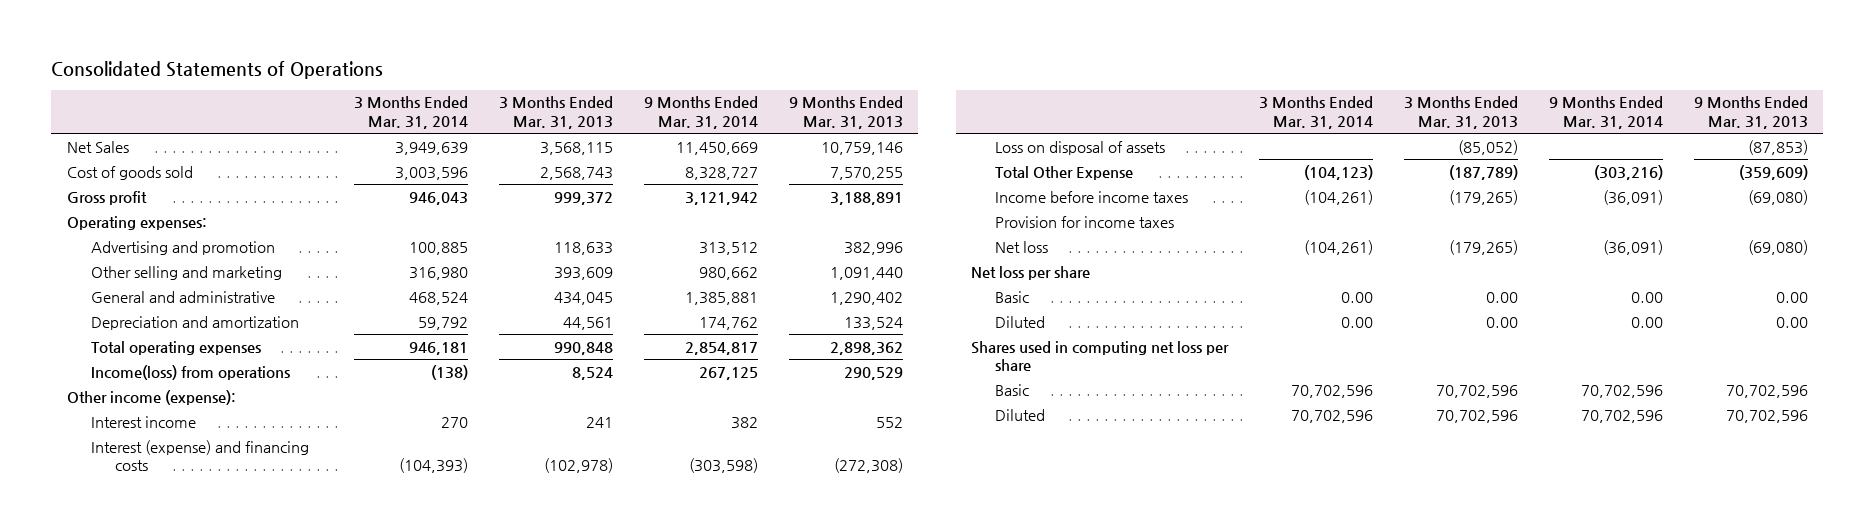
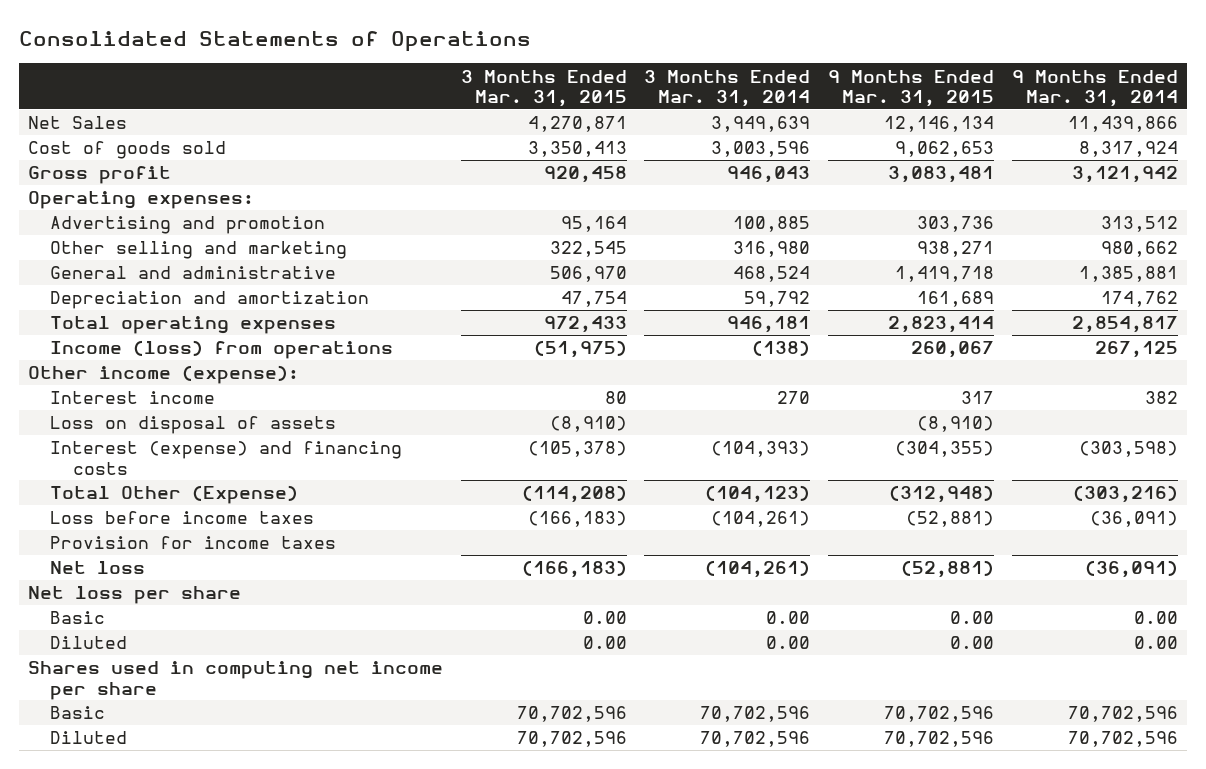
[499,96,614,130] 3 Months Ended Mar. 31, 2013 -> none
[788,96,903,130] 9 Months Ended Mar. 31, 2013 -> none
none -> [460,69,627,107] 3 Months Ended Mar. 31, 2015
none -> [828,69,995,107] 9 Months Ended Mar. 31, 2015
[676,141,759,155] 11,450,669 -> [1068,116,1179,133] 11,439,866
[685,166,759,180] 8,328,727 -> [1079,141,1179,158] 8,317,924
[90,364,290,380] Income(loss) from operations -> [50,340,394,360] Income (loss) from operations
[90,439,309,472] Interest (expense) and financing costs -> [50,441,403,475] Interest (expense) and financing costs
[995,165,1134,180] Total Other Expense -> [50,485,299,505] Total Other (Expense)
[995,190,1189,203] Income before income taxes -> [50,511,315,525] Loss before income taxes
[971,340,1230,372] Shares used in computing net loss per share -> [27,661,443,700] Shares used in computing net income per share

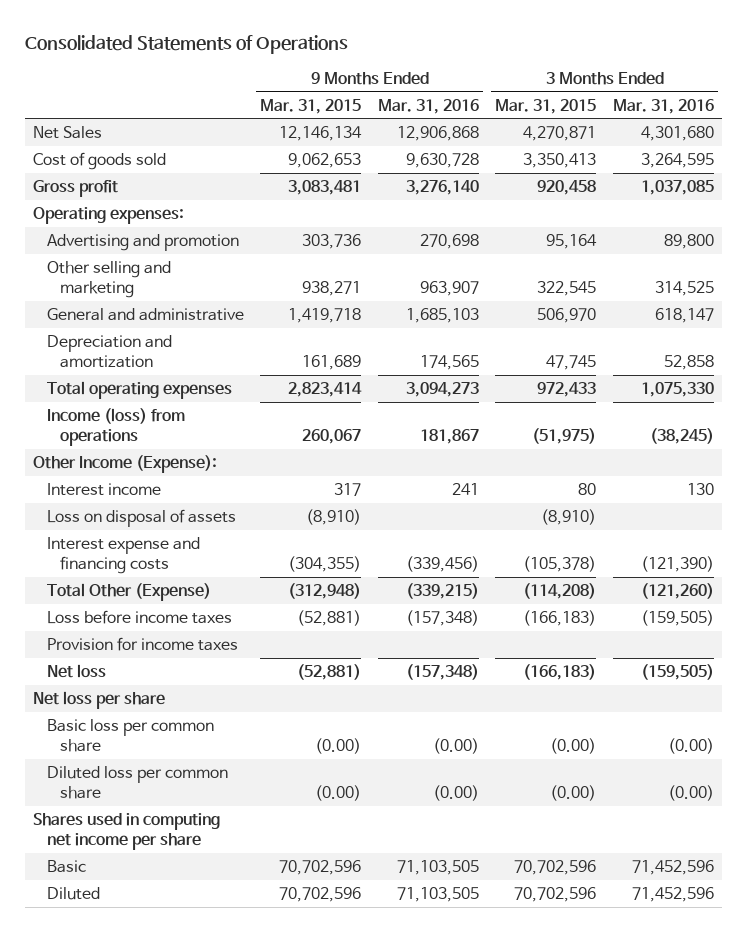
[644,69,811,107] 3 Months Ended Mar. 31, 2014 -> none
[1012,69,1179,107] 9 Months Ended Mar. 31, 2014 -> none
none -> [377,98,479,114] Mar. 31, 2016
none -> [613,98,715,114] Mar. 31, 2016
[560,291,627,308] 47,754 -> [546,355,597,371] 47,745
[27,365,299,385] Other income (expense): -> [33,454,218,473] Other Income (Expense):
[50,441,403,475] Interest (expense) and financing costs -> [46,536,200,575] Interest expense and financing costs
[50,611,106,625] Basic -> [46,718,214,753] Basic loss per common share
[582,611,627,625] 0.00 -> [550,738,597,755] (0.00)
[950,611,995,625] 0.00 -> [315,738,362,755] (0.00)
[50,636,128,650] Diluted -> [46,765,228,800] Diluted loss per common share
[582,636,627,650] 0.00 -> [550,785,597,802] (0.00)
[950,636,995,650] 0.00 -> [315,785,362,802] (0.00)

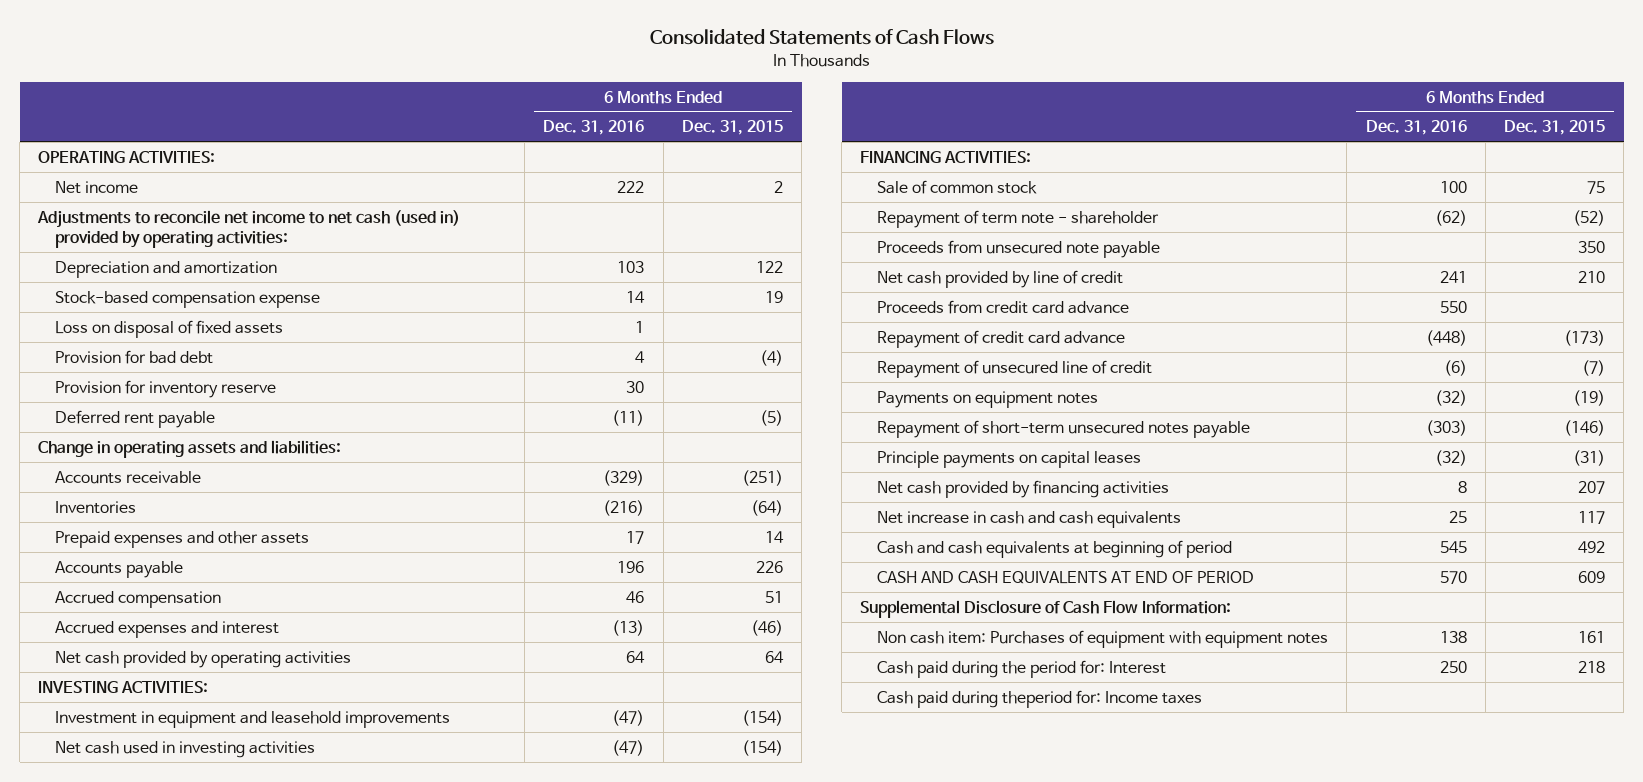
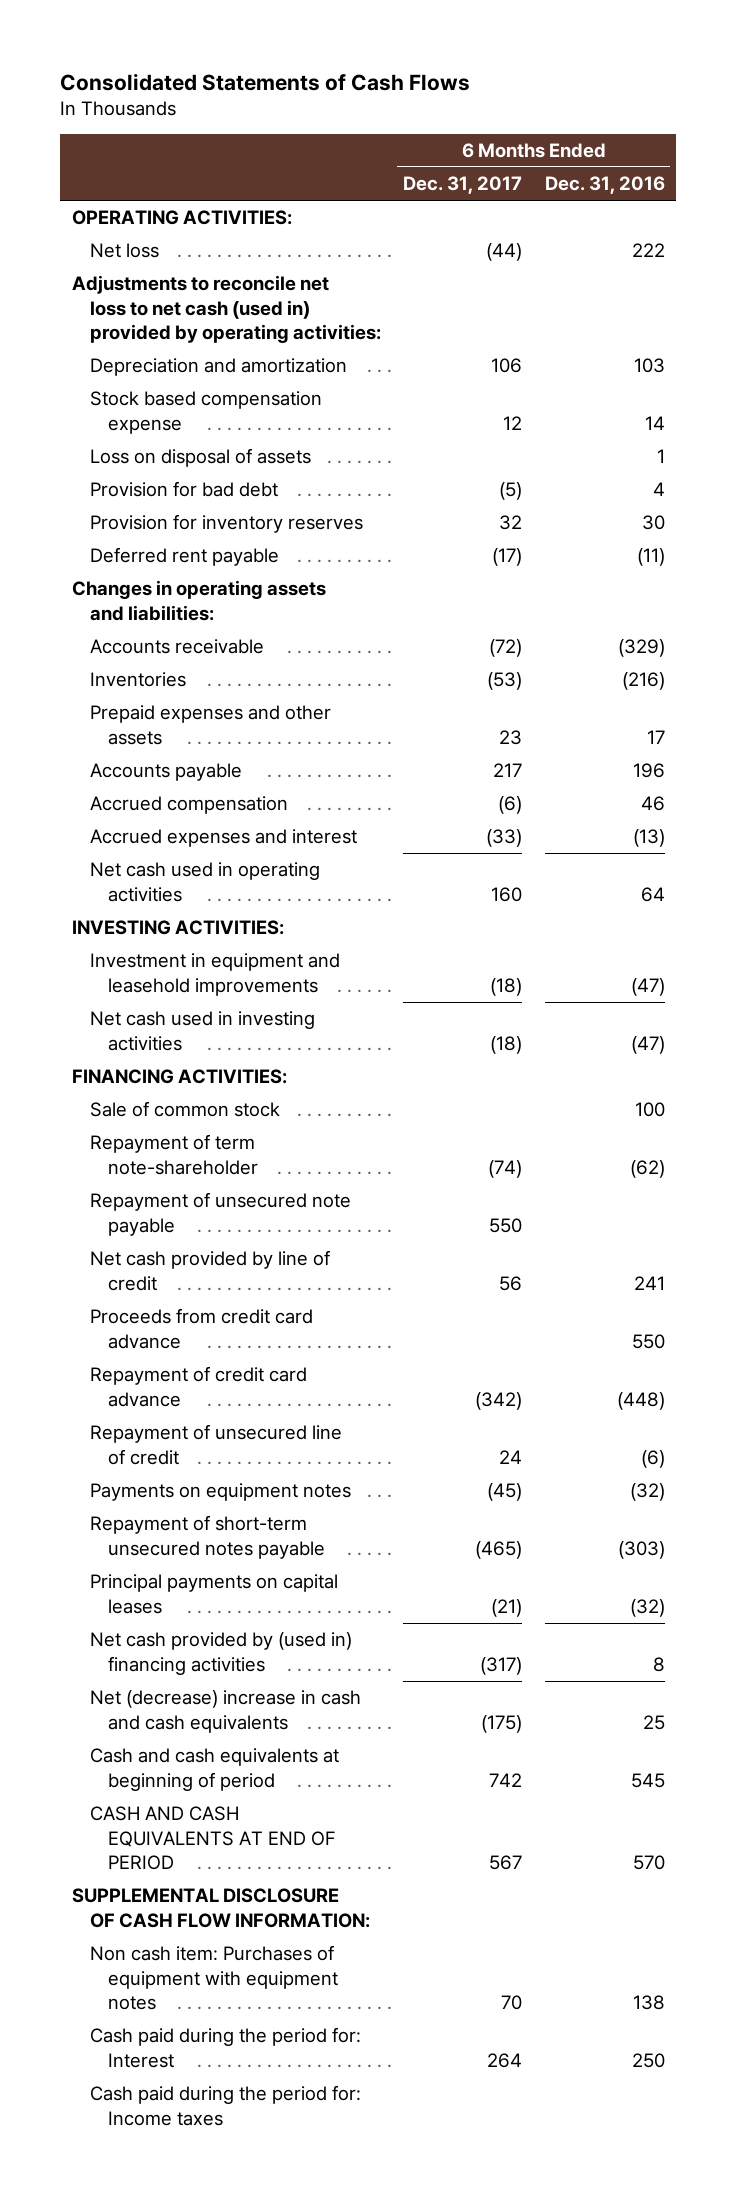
[681,120,783,136] Dec. 31, 2015 -> none
none -> [403,176,523,195] Dec. 31, 2017
[54,180,138,194] Net income -> [89,243,159,259] Net loss
[37,209,461,249] Adjustments to reconcile net income to net cash (used in) provided by operating activities: -> [71,275,381,344] Adjustments to reconcile net loss to net cash (used in) provided by operating activities:
[54,290,320,308] Stock-based compensation expense -> [89,391,322,434] Stock based compensation expense
[54,319,283,338] Loss on disposal of fixed assets -> [89,448,311,468] Loss on disposal of assets
[54,379,276,398] Provision for inventory reserve -> [89,514,363,534] Provision for inventory reserves
[38,439,342,458] Change in operating assets and liabilities: -> [71,580,326,621] Changes in operating assets and liabilities:
[54,650,351,668] Net cash provided by operating activities -> [89,862,320,902] Net cash used in operating activities
[877,239,1161,258] Proceeds from unsecured note payable -> none
[877,209,1160,228] Repayment of term note - shareholder -> [89,1134,258,1175] Repayment of term note-shareholder
none -> [89,1192,351,1236] Repayment of unsecured note payable
[877,450,1142,468] Principle payments on capital leases -> [89,1574,338,1614] Principal payments on capital leases
[877,479,1170,498] Net cash provided by financing activities -> [89,1632,352,1675] Net cash provided by (used in) financing activities
[877,510,1182,528] Net increase in cash and cash equivalents -> [89,1690,361,1733] Net (decrease) increase in cash and cash equivalents
[860,599,1232,618] Supplemental Disclosure of Cash Flow Information: -> [71,1888,370,1928] SUPPLEMENTAL DISCLOSURE OF CASH FLOW INFORMATION:
[877,689,1203,708] Cash paid during theperiod for: Income taxes -> [89,2085,361,2126] Cash paid during the period for: Income taxes

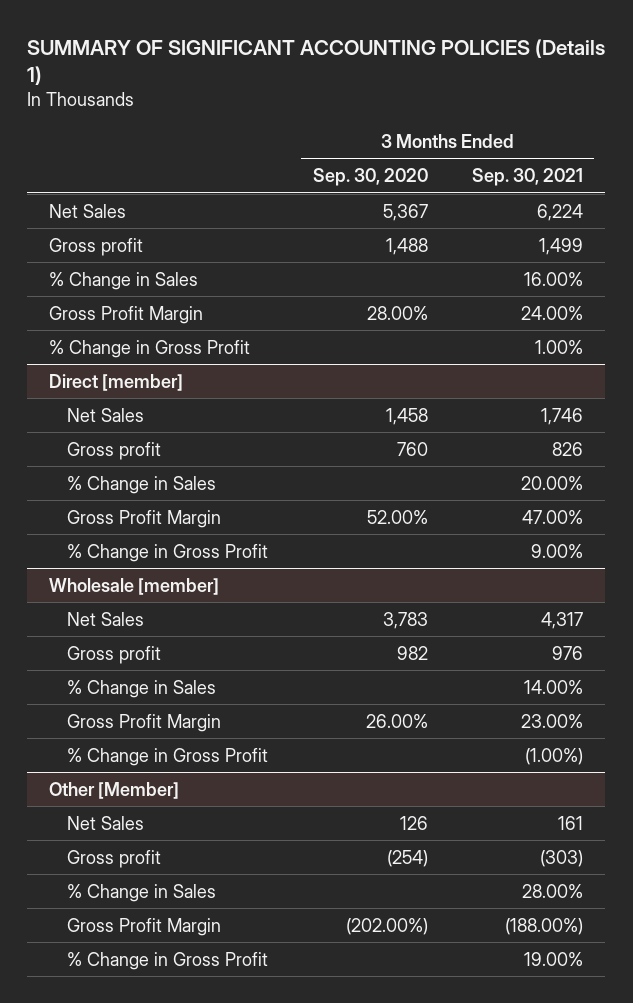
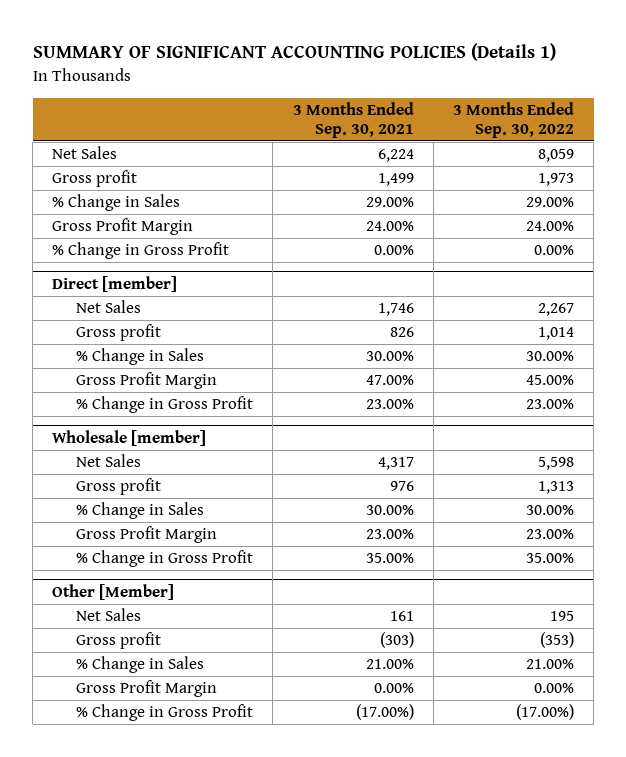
[312,168,428,187] Sep. 30, 2020 -> none
none -> [452,101,574,139] 3 Months Ended Sep. 30, 2022
[524,271,584,286] 16.00% -> [365,197,414,208] 29.00%
[535,339,584,354] 1.00% -> [373,245,414,256] 0.00%
[521,475,584,490] 20.00% -> [365,351,414,362] 30.00%
[531,543,584,558] 9.00% -> [365,399,414,410] 23.00%
[524,679,584,694] 14.00% -> [365,505,414,516] 30.00%
[525,747,584,765] (1.00%) -> [365,553,414,564] 35.00%
[522,883,584,898] 28.00% -> [365,659,414,670] 21.00%
[505,917,584,935] (188.00%) -> [373,683,414,694] 0.00%
[524,951,584,966] 19.00% -> [355,704,414,721] (17.00%)

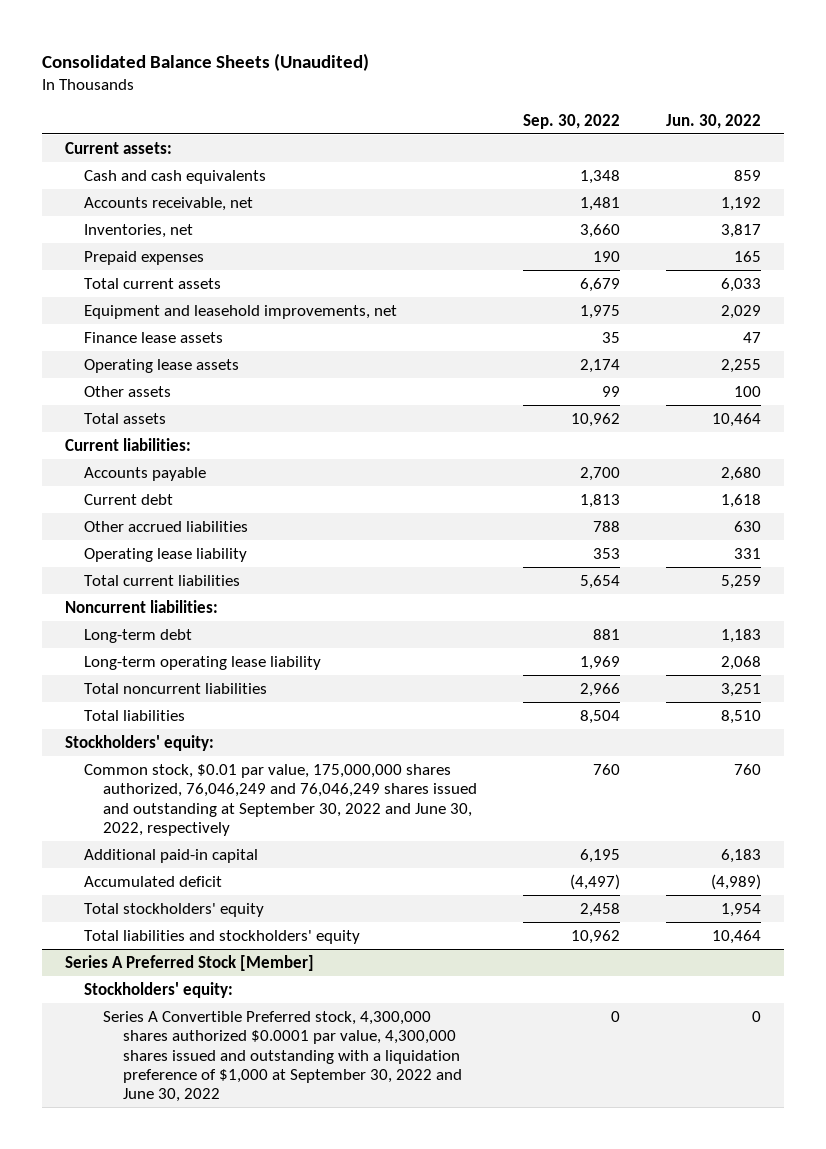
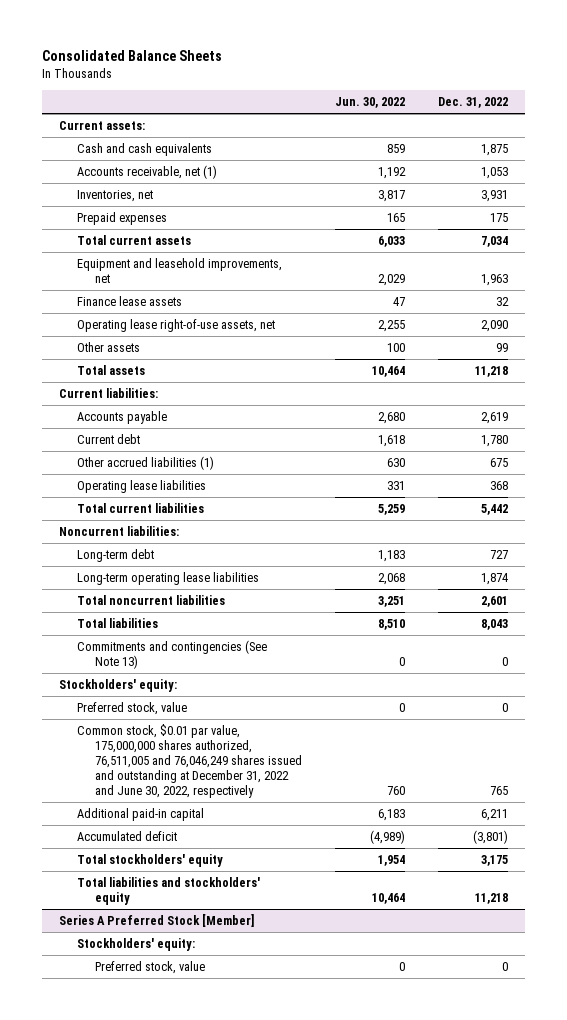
[42,52,370,71] Consolidated Balance Sheets (Unaudited) -> [42,50,223,62] Consolidated Balance Sheets
[523,113,621,129] Sep. 30, 2022 -> none
none -> [438,97,509,109] Dec. 31, 2022
[84,196,254,211] Accounts receivable, net -> [76,164,217,179] Accounts receivable, net (1)
[84,358,240,373] Operating lease assets -> [76,318,275,332] Operating lease right-of-use assets, net
[84,520,249,532] Other accrued liabilities -> [76,455,214,470] Other accrued liabilities (1)
[84,547,248,562] Operating lease liability -> [76,479,206,493] Operating lease liabilities
[84,655,322,670] Long-term operating lease liability -> [76,571,259,585] Long-term operating lease liabilities
none -> [76,639,267,669] Commitments and contingencies (See Note 13)
none -> [76,701,187,715] Preferred stock, value
[84,763,478,836] Common stock, $0.01 par value, 175,000,000 shares authorized, 76,046,249 and 76,046,249 shares issued and outstanding at September 30, 2022 and June 30, 2022, respectively -> [76,723,302,798] Common stock, $0.01 par value, 175,000,000 shares authorized, 76,511,005 and 76,046,249 shares issued and outstanding at December 31, 2022 and June 30, 2022, respectively
[103,1010,462,1103] Series A Convertible Preferred stock, 4,300,000 shares authorized $0.0001 par value, 4,300,000 shares issued and outstanding with a liquidation preference of $1,000 at September 30, 2022 and June 30, 2022 -> [94,960,205,974] Preferred stock, value

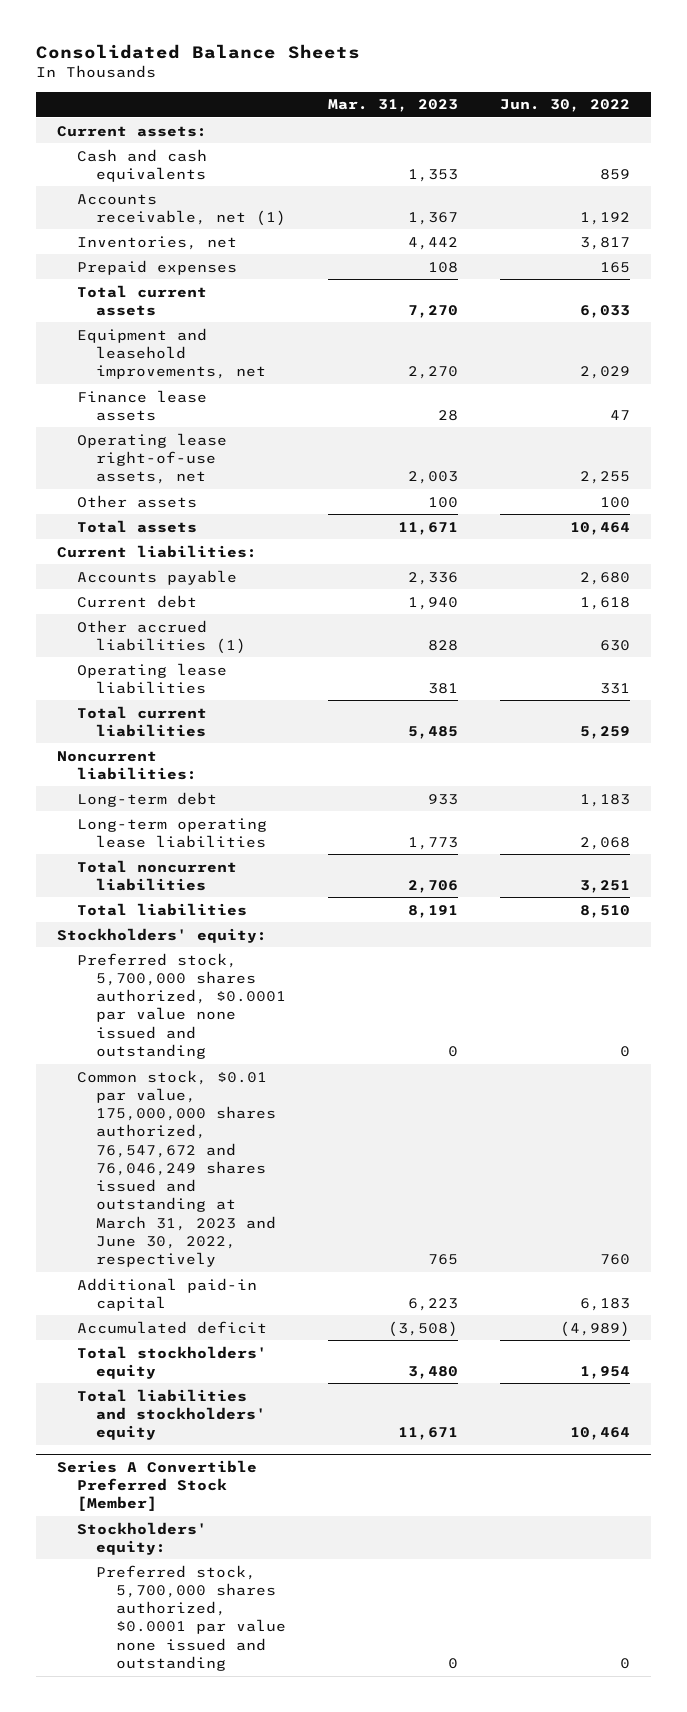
[438,97,509,109] Dec. 31, 2022 -> none
none -> [328,99,459,113] Mar. 31, 2023
[76,639,267,669] Commitments and contingencies (See Note 13) -> none
[76,701,187,715] Preferred stock, value -> [76,952,287,1059] Preferred stock, 5,700,000 shares authorized, $0.0001 par value none issued and outstanding
[76,723,302,798] Common stock, $0.01 par value, 175,000,000 shares authorized, 76,511,005 and 76,046,249 shares issued and outstanding at December 31, 2022 and June 30, 2022, respectively -> [76,1069,277,1268] Common stock, $0.01 par value, 175,000,000 shares authorized, 76,547,672 and 76,046,249 shares issued and outstanding at March 31, 2023 and June 30, 2022, respectively
[58,913,254,927] Series A Preferred Stock [Member] -> [57,1459,258,1512] Series A Convertible Preferred Stock [Member]
[94,960,205,974] Preferred stock, value -> [96,1564,287,1671] Preferred stock, 5,700,000 shares authorized, $0.0001 par value none issued and outstanding

